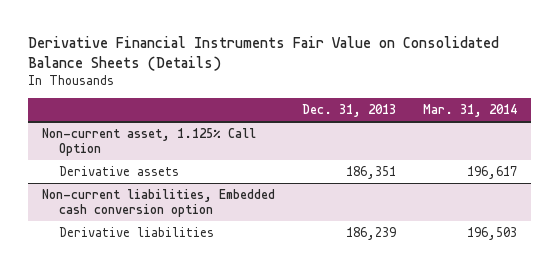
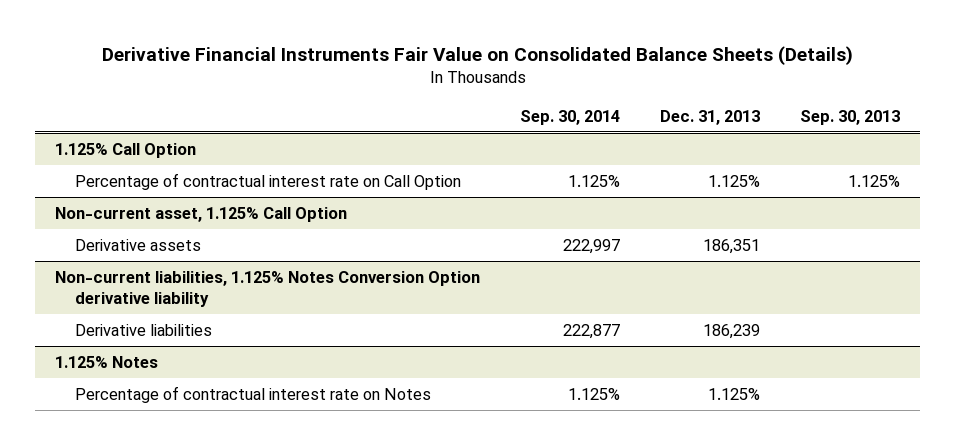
[423,103,518,117] Mar. 31, 2014 -> none
none -> [520,109,621,125] Sep. 30, 2014
none -> [800,109,901,125] Sep. 30, 2013
none -> [55,142,197,158] 1.125% Call Option
none -> [74,172,461,190] Percentage of contractual interest rate on Call Option
[41,189,275,217] Non-current liabilities, Embedded cash conversion option -> none
none -> [55,270,481,308] Non-current liabilities, 1.125% Notes Conversion Option derivative liability
none -> [55,355,159,368] 1.125% Notes
none -> [74,385,431,403] Percentage of contractual interest rate on Notes

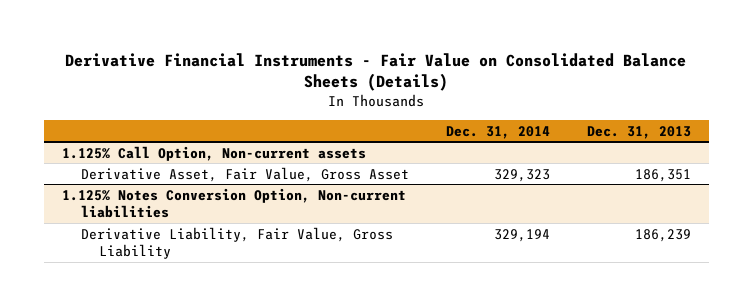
[101,45,853,65] Derivative Financial Instruments Fair Value on Consolidated Balance Sheets (Details) -> [65,52,687,92] Derivative Financial Instruments - Fair Value on Consolidated Balance Sheets (Details)
[520,109,621,125] Sep. 30, 2014 -> none
[800,109,901,125] Sep. 30, 2013 -> none
none -> [445,125,550,139] Dec. 31, 2014
[55,142,197,158] 1.125% Call Option -> none
[74,172,461,190] Percentage of contractual interest rate on Call Option -> none
[55,355,159,368] 1.125% Notes -> none
[74,385,431,403] Percentage of contractual interest rate on Notes -> none
[55,206,348,222] Non-current asset, 1.125% Call Option -> [62,145,367,161] 1.125% Call Option, Non-current assets
[74,238,201,251] Derivative assets -> [80,166,409,182] Derivative Asset, Fair Value, Gross Asset
[55,270,481,308] Non-current liabilities, 1.125% Notes Conversion Option derivative liability -> [62,187,407,218] 1.125% Notes Conversion Option, Non-current liabilities
[74,323,212,336] Derivative liabilities -> [80,226,393,259] Derivative Liability, Fair Value, Gross Liability

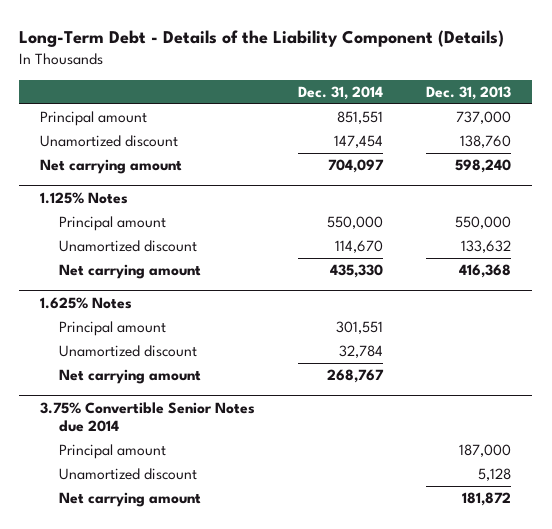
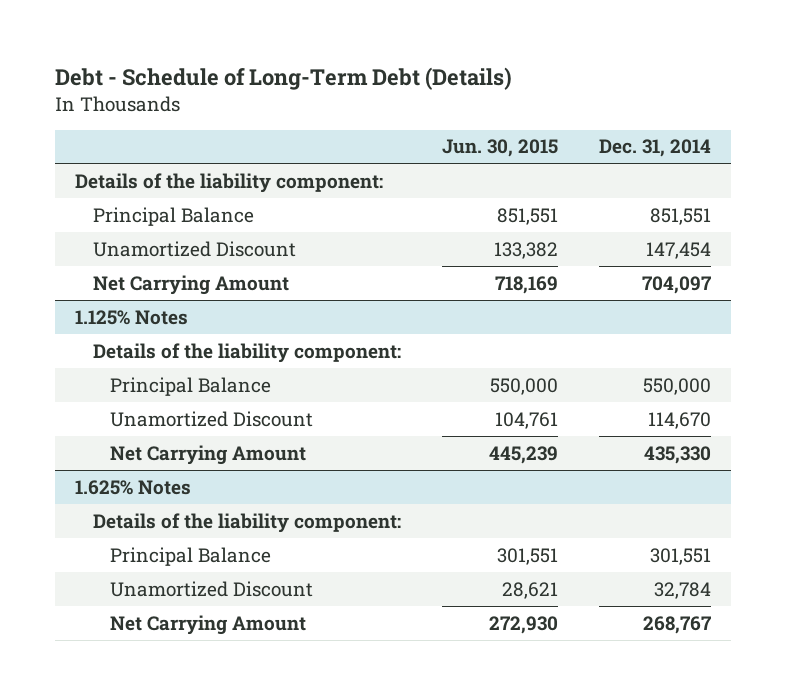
[19,30,505,48] Long-Term Debt - Details of the Liability Component (Details) -> [54,66,512,90] Debt - Schedule of Long-Term Debt (Details)
[426,85,512,100] Dec. 31, 2013 -> none
none -> [441,139,558,158] Jun. 30, 2015
none -> [75,172,384,193] Details of the liability component:
[40,111,148,127] Principal amount -> [92,206,254,226] Principal Balance
[40,135,179,148] Unamortized discount -> [92,240,296,257] Unamortized Discount
[40,159,183,175] Net carrying amount -> [92,274,289,295] Net Carrying Amount
none -> [92,342,401,363] Details of the liability component:
[59,216,167,232] Principal amount -> [110,376,272,396] Principal Balance
[59,240,198,253] Unamortized discount -> [110,410,314,427] Unamortized Discount
[59,264,202,280] Net carrying amount -> [110,444,307,465] Net Carrying Amount
[40,401,256,432] 3.75% Convertible Senior Notes due 2014 -> none
[59,444,167,460] Principal amount -> none
[59,468,198,481] Unamortized discount -> none
[59,492,202,508] Net carrying amount -> none
none -> [92,512,401,533] Details of the liability component:
[59,321,167,337] Principal amount -> [110,546,272,566] Principal Balance
[59,345,198,358] Unamortized discount -> [110,580,314,597] Unamortized Discount
[59,369,202,385] Net carrying amount -> [110,614,307,635] Net Carrying Amount

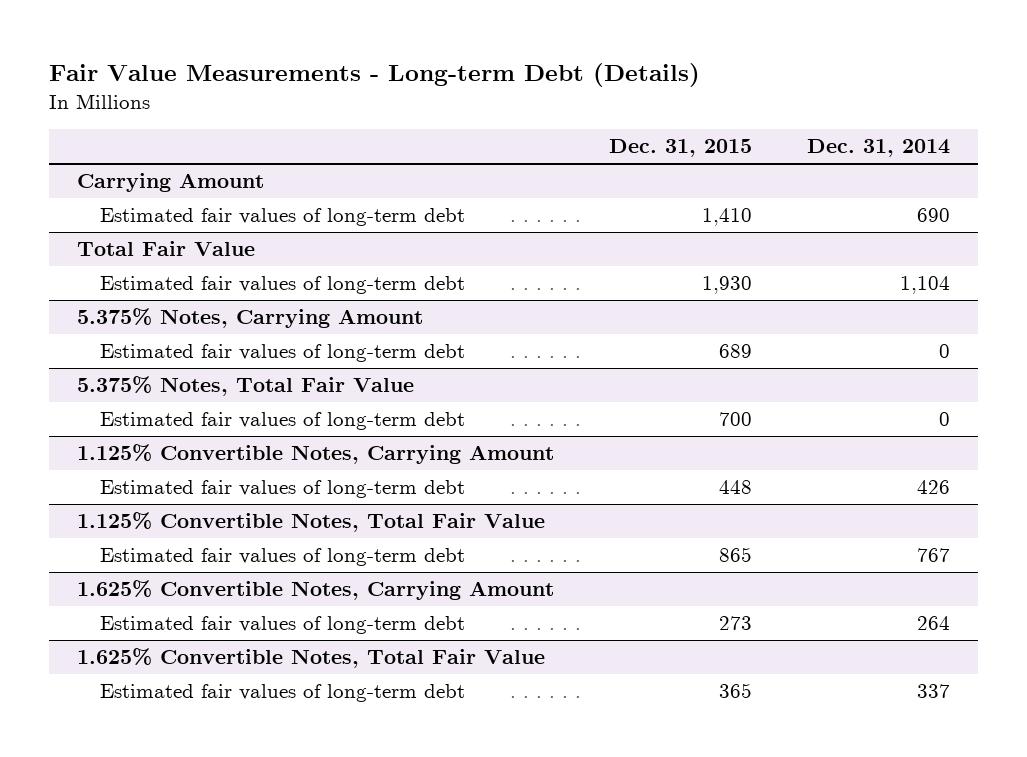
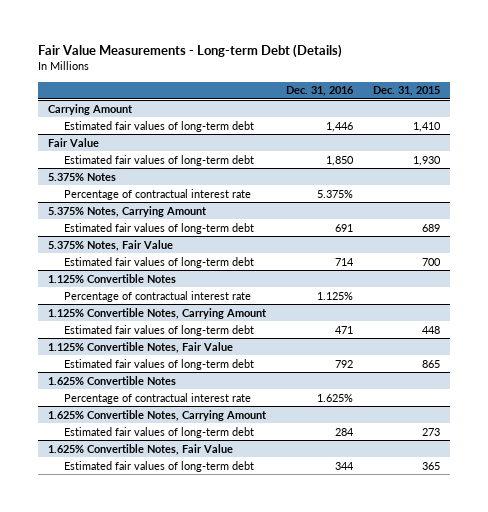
[807,139,951,158] Dec. 31, 2014 -> none
none -> [286,86,355,97] Dec. 31, 2016
[76,241,255,257] Total Fair Value -> [47,137,99,147] Fair Value
none -> [47,172,116,181] 5.375% Notes
none -> [63,188,251,200] Percentage of contractual interest rate
[76,376,414,397] 5.375% Notes, Total Fair Value -> [47,239,173,251] 5.375% Notes, Fair Value
none -> [47,273,176,283] 1.125% Convertible Notes
none -> [63,290,251,302] Percentage of contractual interest rate
[76,512,545,533] 1.125% Convertible Notes, Total Fair Value -> [47,341,233,353] 1.125% Convertible Notes, Fair Value
none -> [47,375,176,385] 1.625% Convertible Notes
none -> [63,392,251,404] Percentage of contractual interest rate
[76,648,545,669] 1.625% Convertible Notes, Total Fair Value -> [47,443,233,455] 1.625% Convertible Notes, Fair Value

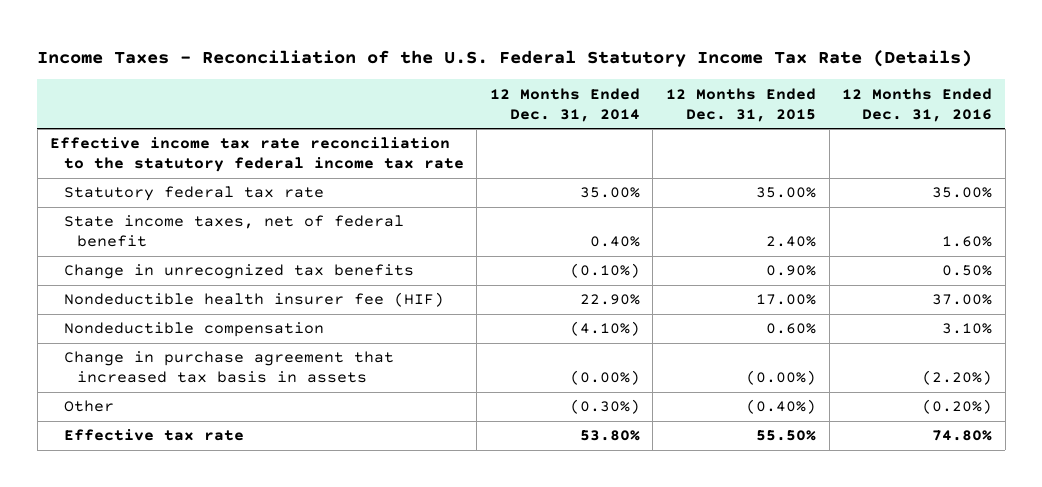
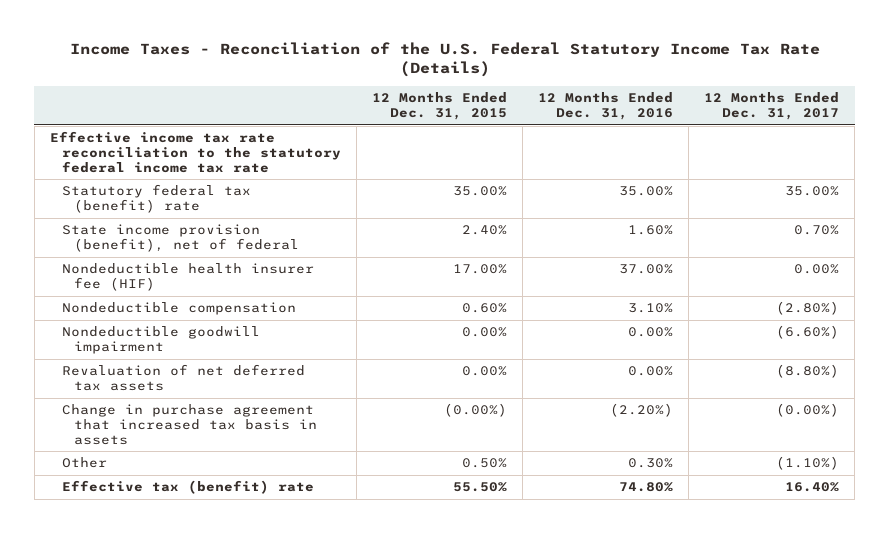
[489,87,640,122] 12 Months Ended Dec. 31, 2014 -> none
none -> [704,92,840,121] 12 Months Ended Dec. 31, 2017
[63,264,414,280] Change in unrecognized tax benefits -> none
[63,186,324,202] Statutory federal tax rate -> [61,184,251,214] Statutory federal tax (benefit) rate
[63,215,404,248] State income taxes, net of federal benefit -> [61,224,300,253] State income provision (benefit), net of federal
none -> [61,326,260,355] Nondeductible goodwill impairment
none -> [61,364,305,392] Revaluation of net deferred tax assets
[746,399,817,415] (0.40%) -> [462,458,508,469] 0.50%
[922,399,993,415] (0.20%) -> [628,458,674,469] 0.30%
[63,429,244,442] Effective tax rate -> [61,480,314,495] Effective tax (benefit) rate

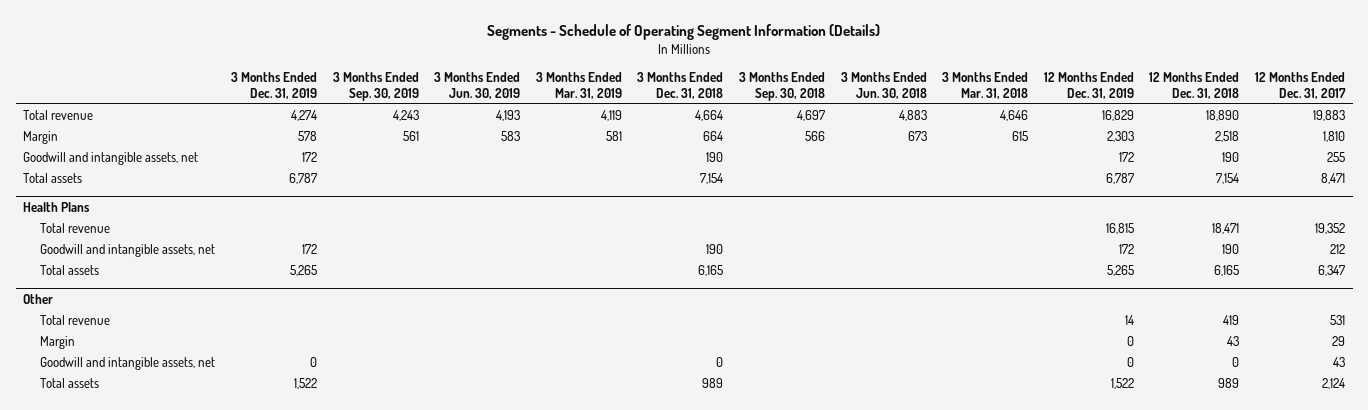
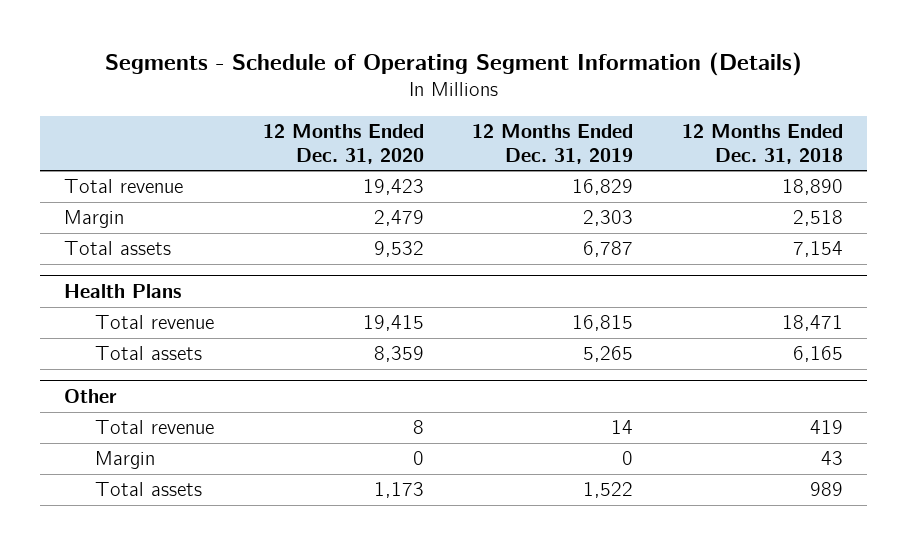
[230,72,317,99] 3 Months Ended Dec. 31, 2019 -> none
[332,72,419,101] 3 Months Ended Sep. 30, 2019 -> none
[434,72,521,99] 3 Months Ended Jun. 30, 2019 -> none
[535,72,622,99] 3 Months Ended Mar. 31, 2019 -> none
[637,72,724,99] 3 Months Ended Dec. 31, 2018 -> none
[738,72,825,101] 3 Months Ended Sep. 30, 2018 -> none
[840,72,927,99] 3 Months Ended Jun. 30, 2018 -> none
[942,72,1029,99] 3 Months Ended Mar. 31, 2018 -> none
[1255,72,1347,99] 12 Months Ended Dec. 31, 2017 -> none
none -> [262,123,424,164] 12 Months Ended Dec. 31, 2020
[23,152,199,166] Goodwill and intangible assets, net -> none
[40,244,216,258] Goodwill and intangible assets, net -> none
[40,357,216,371] Goodwill and intangible assets, net -> none

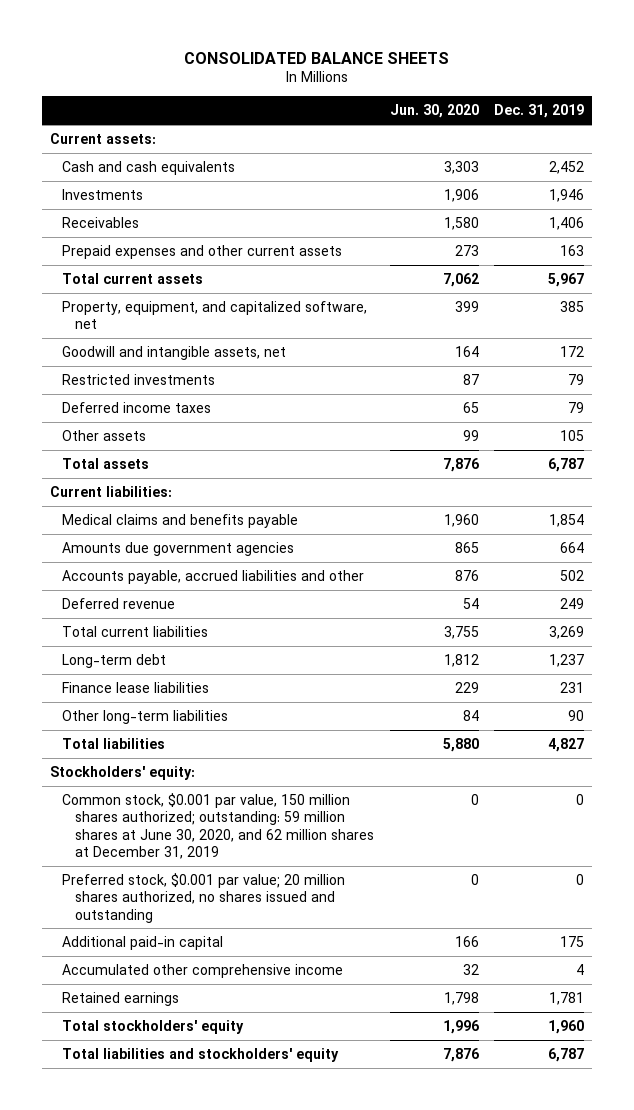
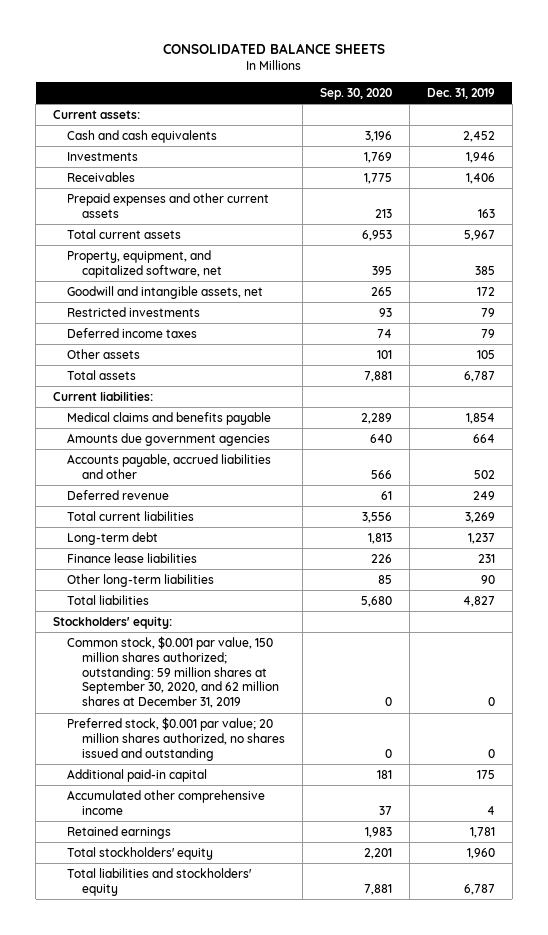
[389,104,479,119] Jun. 30, 2020 -> none
none -> [319,87,392,100] Sep. 30, 2020
[62,792,374,860] Common stock, $0.001 par value, 150 million shares authorized; outstanding: 59 million shares at June 30, 2020, and 62 million shares at December 31, 2019 -> [67,635,279,709] Common stock, $0.001 par value, 150 million shares authorized; outstanding: 59 million shares at September 30, 2020, and 62 million shares at December 31, 2019

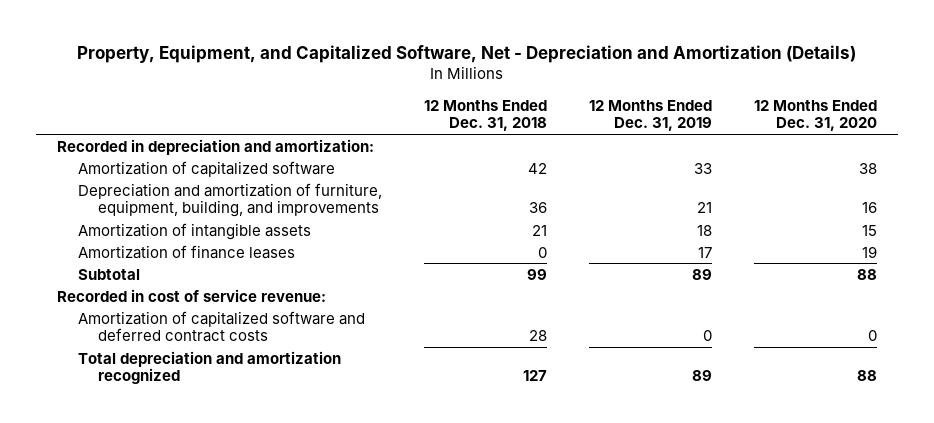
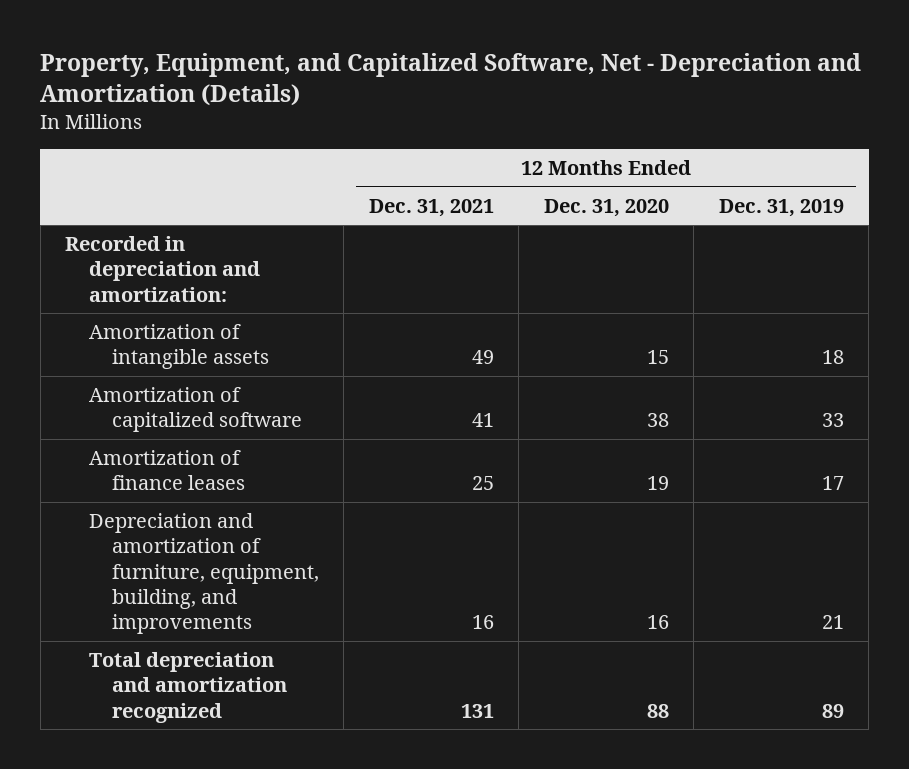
[423,100,547,132] 12 Months Ended Dec. 31, 2018 -> none
none -> [368,198,494,217] Dec. 31, 2021
[77,160,335,177] Amortization of capitalized software -> [88,387,303,433] Amortization of capitalized software
[77,268,140,280] Subtotal -> none
[56,288,326,302] Recorded in cost of service revenue: -> none
[77,310,365,342] Amortization of capitalized software and deferred contract costs -> none
[77,182,382,217] Depreciation and amortization of furniture, equipment, building, and improvements -> [88,513,320,635] Depreciation and amortization of furniture, equipment, building, and improvements

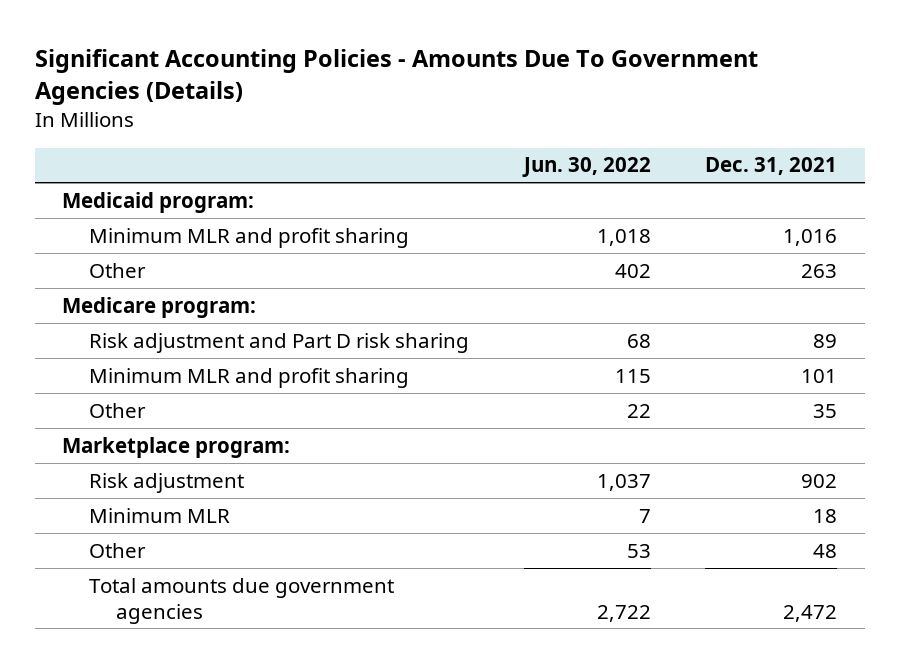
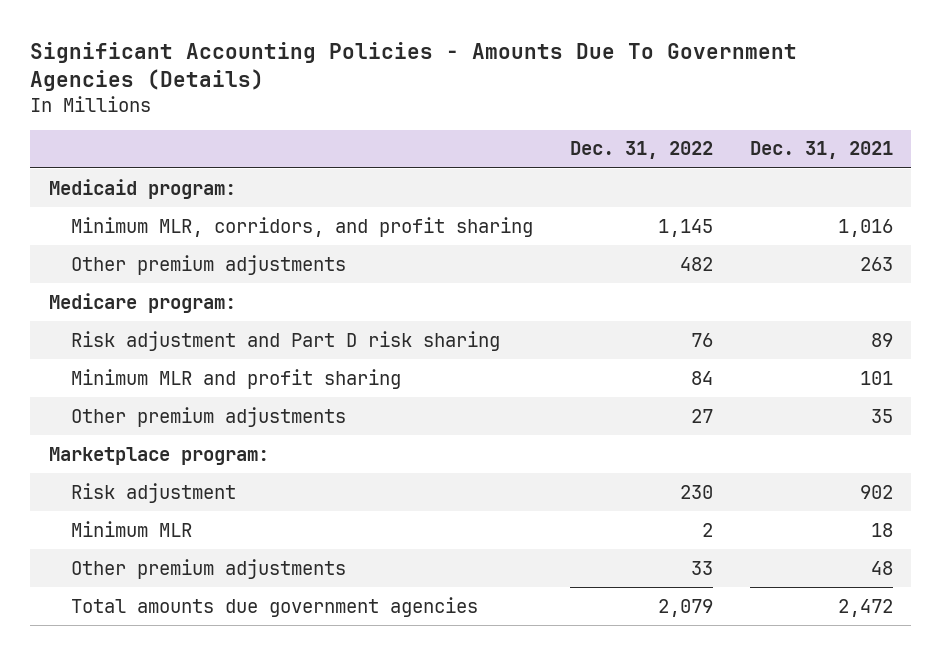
[521,157,651,178] Jun. 30, 2022 -> none
none -> [569,141,713,160] Dec. 31, 2022
[89,227,410,248] Minimum MLR and profit sharing -> [70,216,533,237] Minimum MLR, corridors, and profit sharing
[89,262,147,278] Other -> [70,254,346,275] Other premium adjustments
[89,402,147,418] Other -> [70,406,346,427] Other premium adjustments
[89,542,147,558] Other -> [70,558,346,579] Other premium adjustments

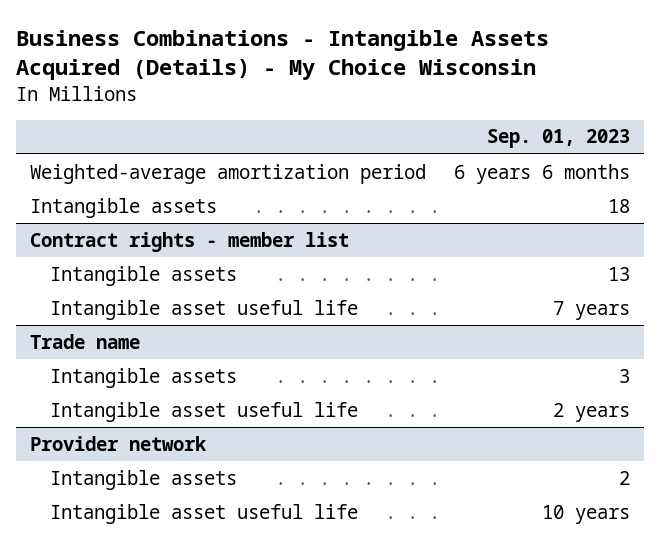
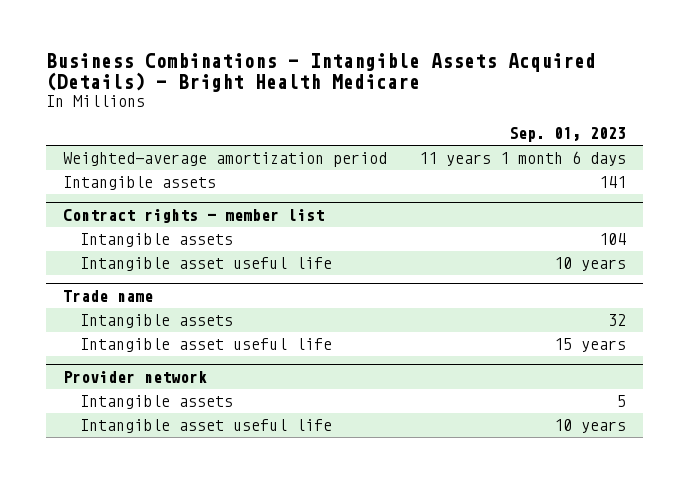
[16,29,550,81] Business Combinations - Intangible Assets Acquired (Details) - My Choice Wisconsin -> [46,52,597,92] Business Combinations - Intangible Assets Acquired (Details) - Bright Health Medicare
[453,163,630,184] 6 years 6 months -> [419,151,627,167] 11 years 1 month 6 days
[607,198,630,213] 18 -> [599,176,627,189] 141
[607,266,630,281] 13 -> [599,233,627,246] 104
[552,300,630,320] 7 years -> [554,257,627,272] 10 years
[618,368,630,383] 3 -> [608,314,627,327] 32
[552,402,630,422] 2 years -> [554,338,627,353] 15 years
[618,470,630,485] 2 -> [617,395,627,408] 5

